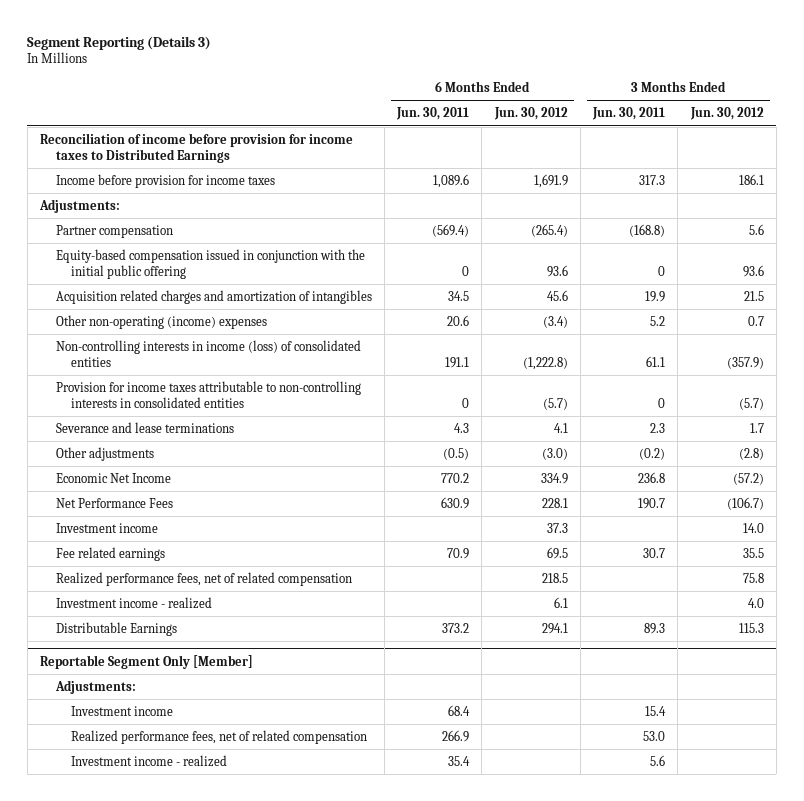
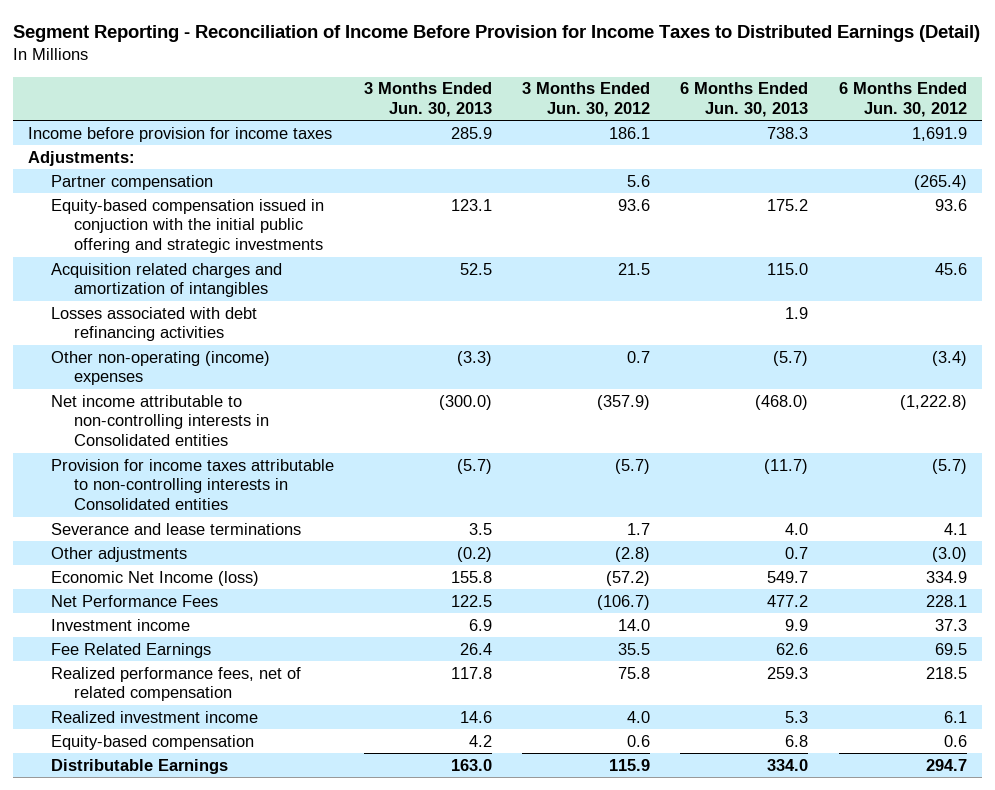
[27,35,212,50] Segment Reporting (Details 3) -> [13,25,981,43] Segment Reporting - Reconciliation of Income Before Provision for Income Taxes to Distributed Earnings (Detail)
[396,107,470,121] Jun. 30, 2011 -> none
[592,107,666,121] Jun. 30, 2011 -> none
none -> [364,82,493,118] 3 Months Ended Jun. 30, 2013
none -> [680,82,809,118] 6 Months Ended Jun. 30, 2013
[40,132,354,163] Reconciliation of income before provision for income taxes to Distributed Earnings -> none
[55,248,365,279] Equity-based compensation issued in conjunction with the initial public offering -> [50,198,324,254] Equity-based compensation issued in conjuction with the initial public offering and strategic investments
none -> [50,306,257,342] Losses associated with debt refinancing activities
[55,339,361,367] Non-controlling interests in income (loss) of consolidated entities -> [50,394,269,447] Net income attributable to non-controlling interests in Consolidated entities
[55,380,361,408] Provision for income taxes attributable to non-controlling interests in consolidated entities -> [50,458,334,511] Provision for income taxes attributable to non-controlling interests in Consolidated entities
[55,472,171,483] Economic Net Income -> [50,570,259,586] Economic Net Income (loss)
[55,546,165,561] Fee related earnings -> [50,642,211,658] Fee Related Earnings
[40,654,254,669] Reportable Segment Only [Member] -> none
[54,679,136,694] Adjustments: -> none
[71,705,174,716] Investment income -> none
[71,729,368,744] Realized performance fees, net of related compensation -> none
[71,754,228,767] Investment income - realized -> none
[55,596,212,609] Investment income - realized -> [50,710,258,723] Realized investment income
none -> [50,734,254,750] Equity-based compensation
[541,622,568,634] 294.1 -> [925,758,967,771] 294.7
[738,622,764,633] 115.3 -> [609,758,651,771] 115.9

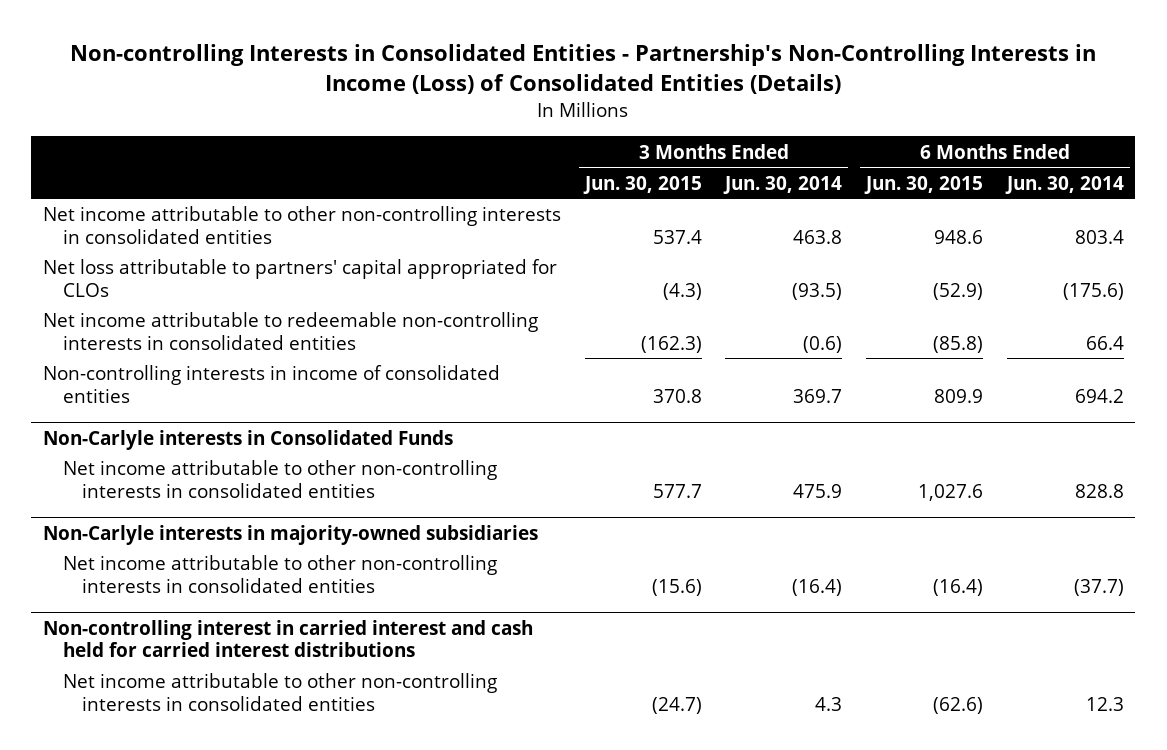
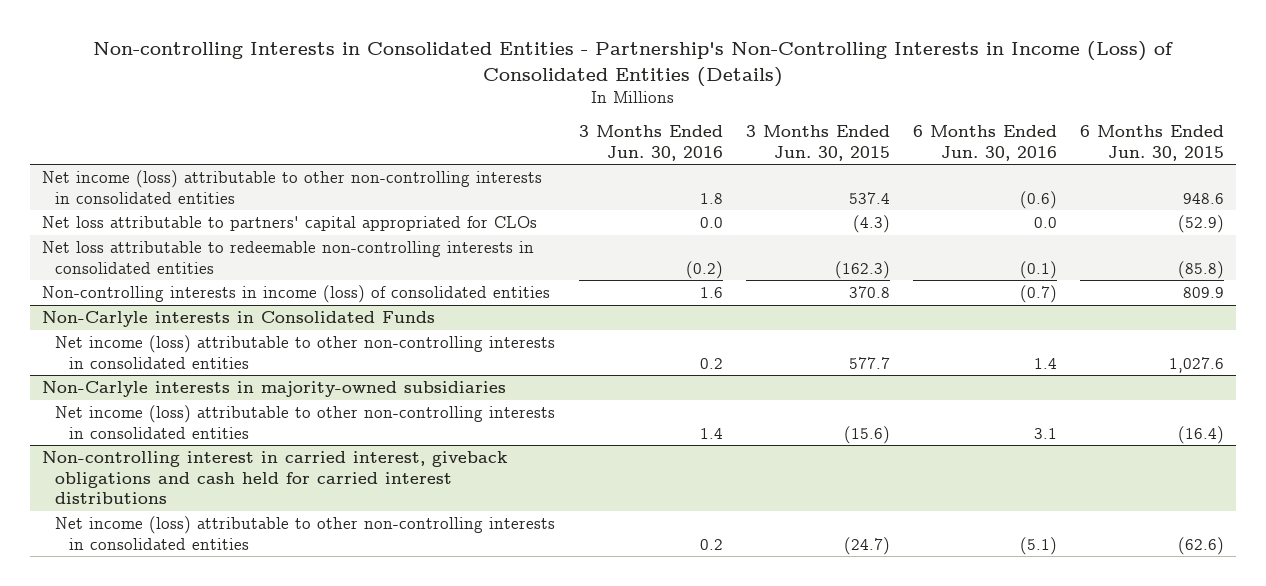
[723,175,843,194] Jun. 30, 2014 -> none
[1004,175,1124,194] Jun. 30, 2014 -> none
none -> [578,124,723,161] 3 Months Ended Jun. 30, 2016
none -> [912,124,1057,161] 6 Months Ended Jun. 30, 2016
[43,206,562,244] Net income attributable to other non-controlling interests in consolidated entities -> [41,169,542,204] Net income (loss) attributable to other non-controlling interests in consolidated entities
[43,312,539,350] Net income attributable to redeemable non-controlling interests in consolidated entities -> [41,240,534,274] Net loss attributable to redeemable non-controlling interests in consolidated entities
[43,365,501,403] Non-controlling interests in income of consolidated entities -> [41,284,550,303] Non-controlling interests in income (loss) of consolidated entities
[62,460,497,498] Net income attributable to other non-controlling interests in consolidated entities -> [55,334,556,369] Net income (loss) attributable to other non-controlling interests in consolidated entities
[62,555,497,593] Net income attributable to other non-controlling interests in consolidated entities -> [55,404,556,439] Net income (loss) attributable to other non-controlling interests in consolidated entities
[43,619,534,657] Non-controlling interest in carried interest and cash held for carried interest distributions -> [41,450,508,505] Non-controlling interest in carried interest, giveback obligations and cash held for carried interest distributions
[62,673,497,711] Net income attributable to other non-controlling interests in consolidated entities -> [55,515,556,550] Net income (loss) attributable to other non-controlling interests in consolidated entities

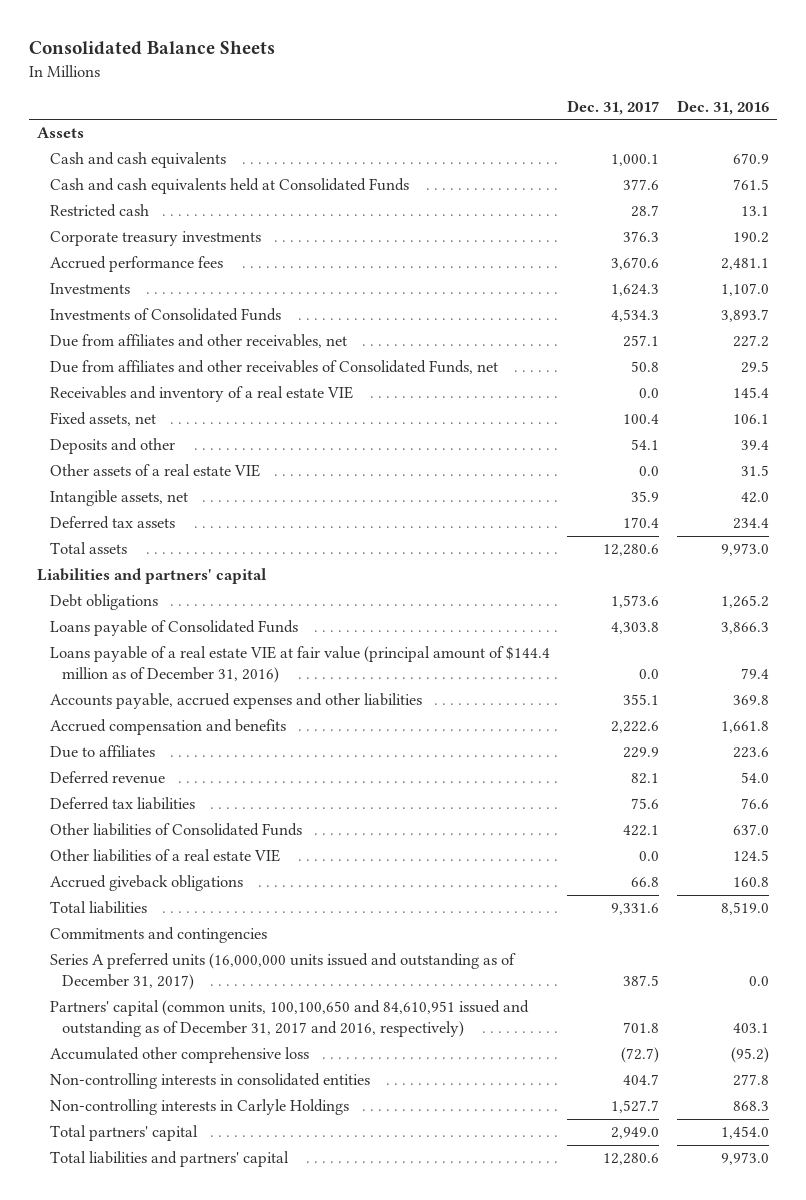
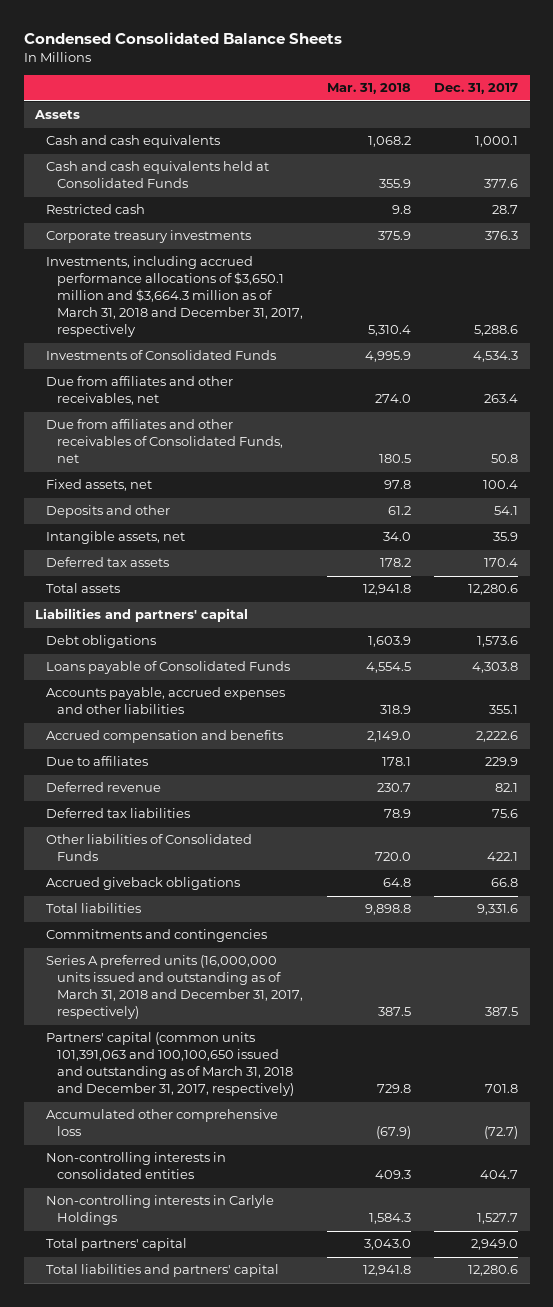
[28,41,275,56] Consolidated Balance Sheets -> [23,31,342,44] Condensed Consolidated Balance Sheets
[676,99,769,115] Dec. 31, 2016 -> none
none -> [326,83,411,95] Mar. 31, 2018
[49,256,223,273] Accrued performance fees -> none
[49,283,130,295] Investments -> none
none -> [46,256,304,338] Investments, including accrued performance allocations of $3,650.1 million and $3,664.3 million as of March 31, 2018 and December 31, 2017, respectively
[623,335,660,348] 257.1 -> [484,394,519,404] 263.4
[49,386,353,403] Receivables and inventory of a real estate VIE -> none
[49,464,260,478] Other assets of a real estate VIE -> none
[49,646,550,683] Loans payable of a real estate VIE at fair value (principal amount of $144.4 million as of December 31, 2016) -> none
[49,849,280,863] Other liabilities of a real estate VIE -> none
[49,953,516,990] Series A preferred units (16,000,000 units issued and outstanding as of December 31, 2017) -> [46,955,304,1020] Series A preferred units (16,000,000 units issued and outstanding as of March 31, 2018 and December 31, 2017, respectively)
[49,1000,529,1037] Partners' capital (common units, 100,100,650 and 84,610,951 issued and outstanding as of December 31, 2017 and 2016, respectively) -> [46,1032,295,1097] Partners' capital (common units 101,391,063 and 100,100,650 issued and outstanding as of March 31, 2018 and December 31, 2017, respectively)

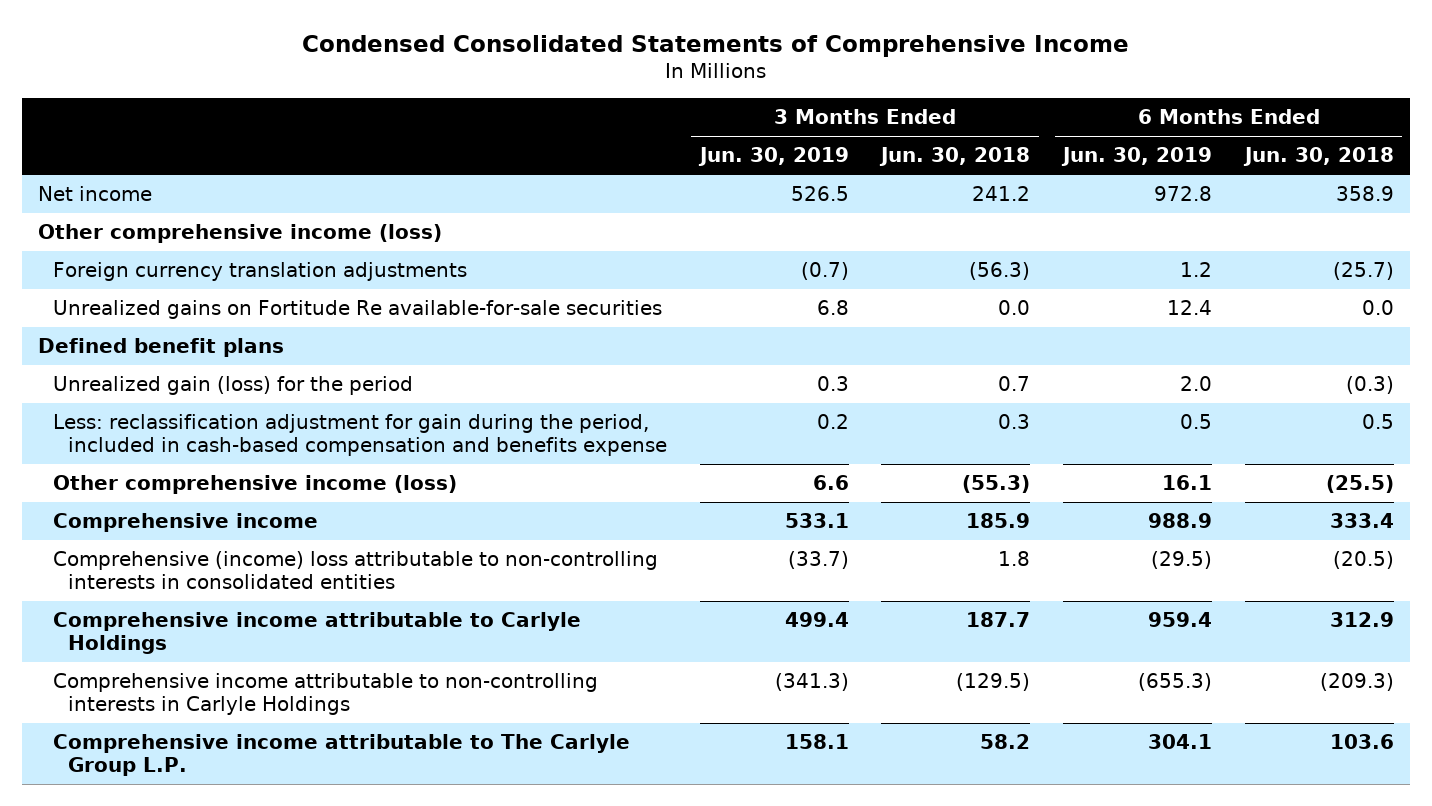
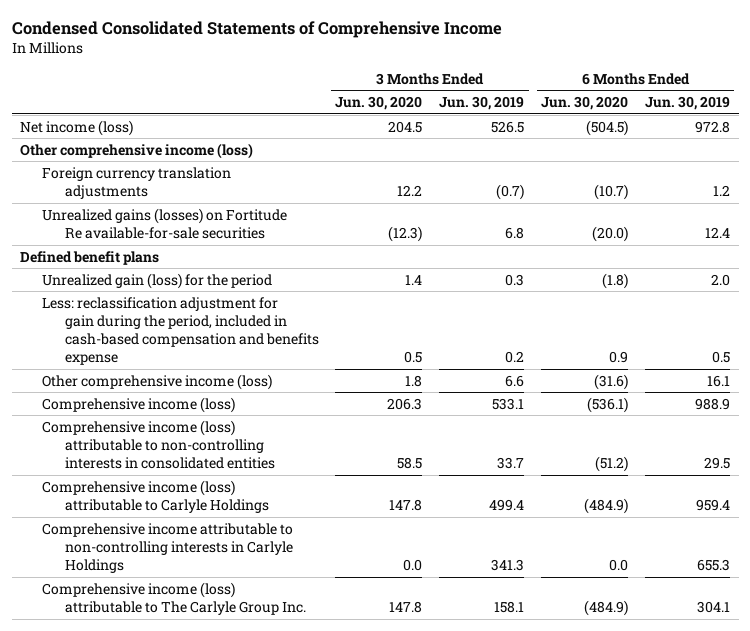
[879,147,1031,167] Jun. 30, 2018 -> none
[1243,147,1395,167] Jun. 30, 2018 -> none
none -> [335,96,423,111] Jun. 30, 2020
none -> [541,96,629,111] Jun. 30, 2020
[37,186,152,202] Net income -> [20,119,134,136] Net income (loss)
[52,300,662,320] Unrealized gains on Fortitude Re available-for-sale securities -> [42,207,288,239] Unrealized gains (losses) on Fortitude Re available-for-sale securities
[52,513,318,533] Comprehensive income -> [42,396,236,413] Comprehensive income (loss)
[52,551,658,589] Comprehensive (income) loss attributable to non-controlling interests in consolidated entities -> [42,419,275,469] Comprehensive income (loss) attributable to non-controlling interests in consolidated entities
[787,551,849,570] (33.7) -> [497,456,525,469] 33.7
[1151,551,1213,570] (29.5) -> [704,456,731,469] 29.5
[52,612,581,654] Comprehensive income attributable to Carlyle Holdings -> [42,479,269,513] Comprehensive income (loss) attributable to Carlyle Holdings
[774,673,849,692] (341.3) -> [491,558,525,571] 341.3
[1138,673,1213,692] (655.3) -> [697,558,731,571] 655.3
[52,734,630,776] Comprehensive income attributable to The Carlyle Group L.P. -> [42,581,306,615] Comprehensive income (loss) attributable to The Carlyle Group Inc.

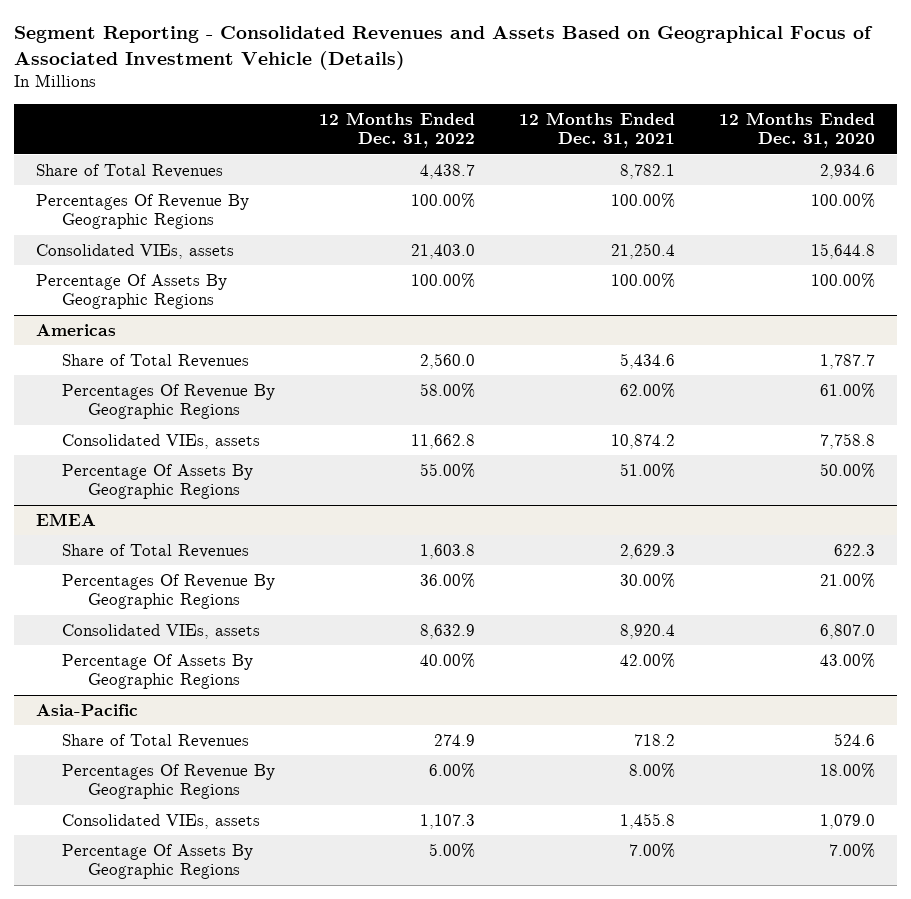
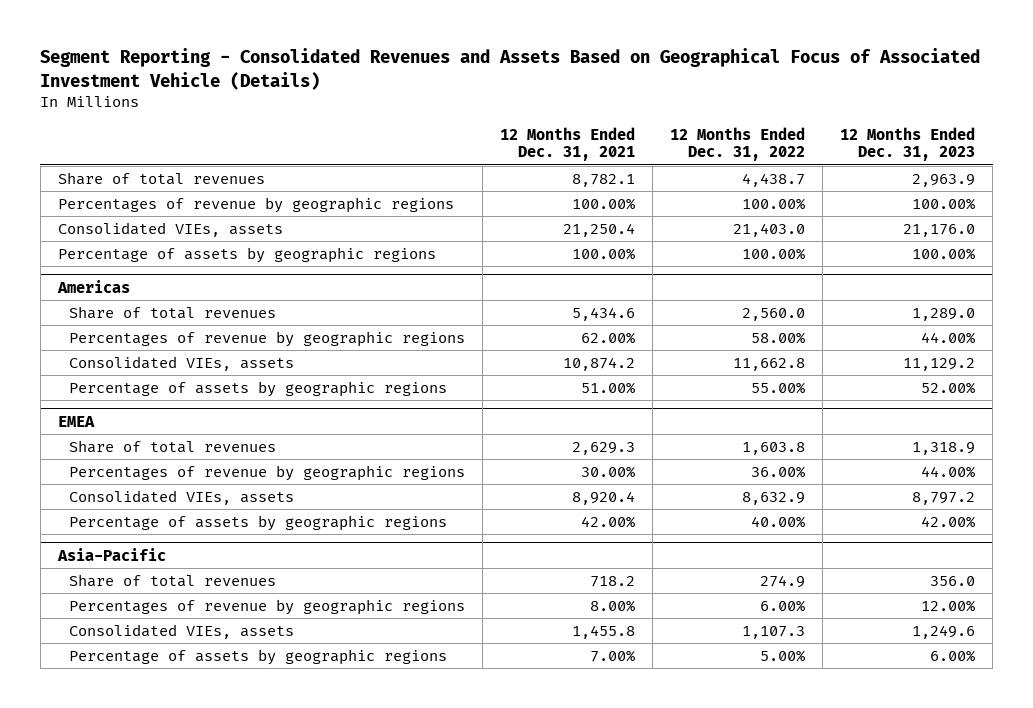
[719,111,876,149] 12 Months Ended Dec. 31, 2020 -> none
none -> [840,126,976,162] 12 Months Ended Dec. 31, 2023
[35,163,223,178] Share of Total Revenues -> [57,171,265,185] Share of total revenues
[35,193,249,230] Percentages Of Revenue By Geographic Regions -> [57,196,454,213] Percentages of revenue by geographic regions
[35,273,227,310] Percentage Of Assets By Geographic Regions -> [57,246,436,263] Percentage of assets by geographic regions
[62,353,250,368] Share of Total Revenues -> [68,305,276,319] Share of total revenues
[62,383,276,420] Percentages Of Revenue By Geographic Regions -> [68,330,465,347] Percentages of revenue by geographic regions
[62,463,254,500] Percentage Of Assets By Geographic Regions -> [68,380,447,397] Percentage of assets by geographic regions
[62,543,250,558] Share of Total Revenues -> [68,439,276,453] Share of total revenues
[62,573,276,610] Percentages Of Revenue By Geographic Regions -> [68,464,465,481] Percentages of revenue by geographic regions
[62,653,254,690] Percentage Of Assets By Geographic Regions -> [68,514,447,531] Percentage of assets by geographic regions
[62,733,250,748] Share of Total Revenues -> [68,573,276,587] Share of total revenues
[62,763,276,800] Percentages Of Revenue By Geographic Regions -> [68,598,465,615] Percentages of revenue by geographic regions
[62,843,254,880] Percentage Of Assets By Geographic Regions -> [68,648,447,665] Percentage of assets by geographic regions

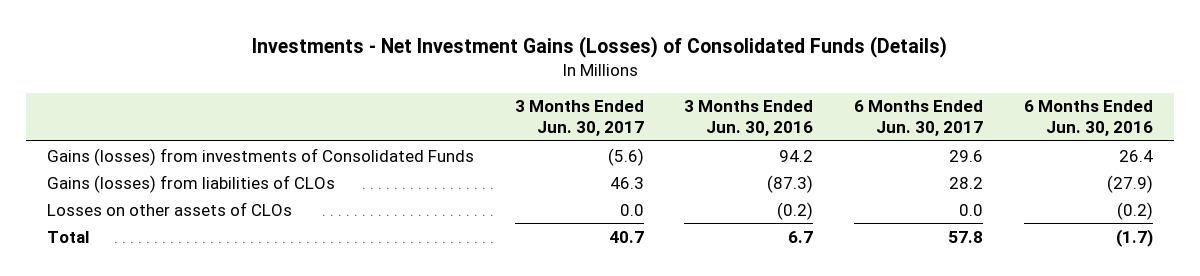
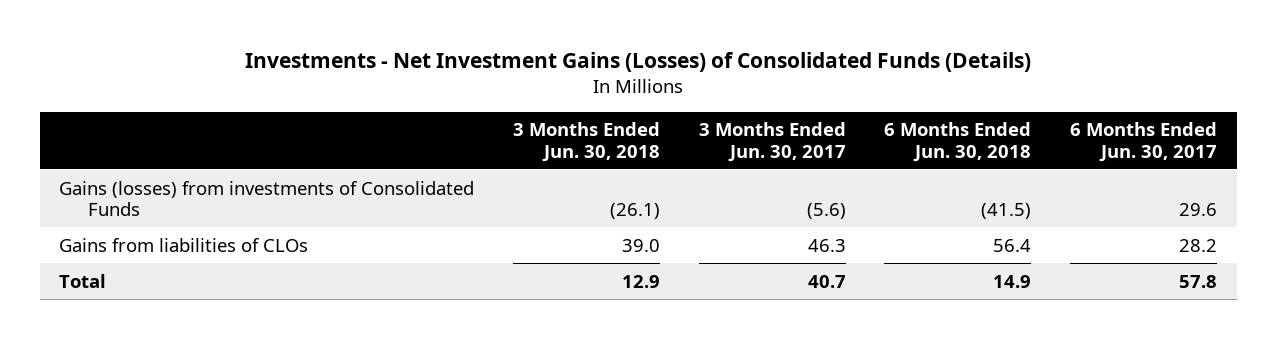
[684,100,814,137] 3 Months Ended Jun. 30, 2016 -> none
[1024,100,1154,137] 6 Months Ended Jun. 30, 2016 -> none
none -> [512,122,660,162] 3 Months Ended Jun. 30, 2018
none -> [884,122,1032,162] 6 Months Ended Jun. 30, 2018
[46,201,292,216] Losses on other assets of CLOs -> none
[46,174,335,193] Gains (losses) from liabilities of CLOs -> [59,237,309,252] Gains from liabilities of CLOs

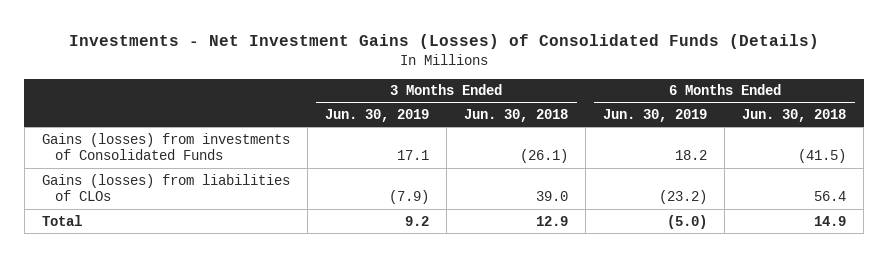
[698,122,846,162] 3 Months Ended Jun. 30, 2017 -> none
[1070,122,1218,162] 6 Months Ended Jun. 30, 2017 -> none
none -> [324,108,429,122] Jun. 30, 2019
none -> [603,108,708,122] Jun. 30, 2019
[59,237,309,252] Gains from liabilities of CLOs -> [41,173,290,202] Gains (losses) from liabilities of CLOs

